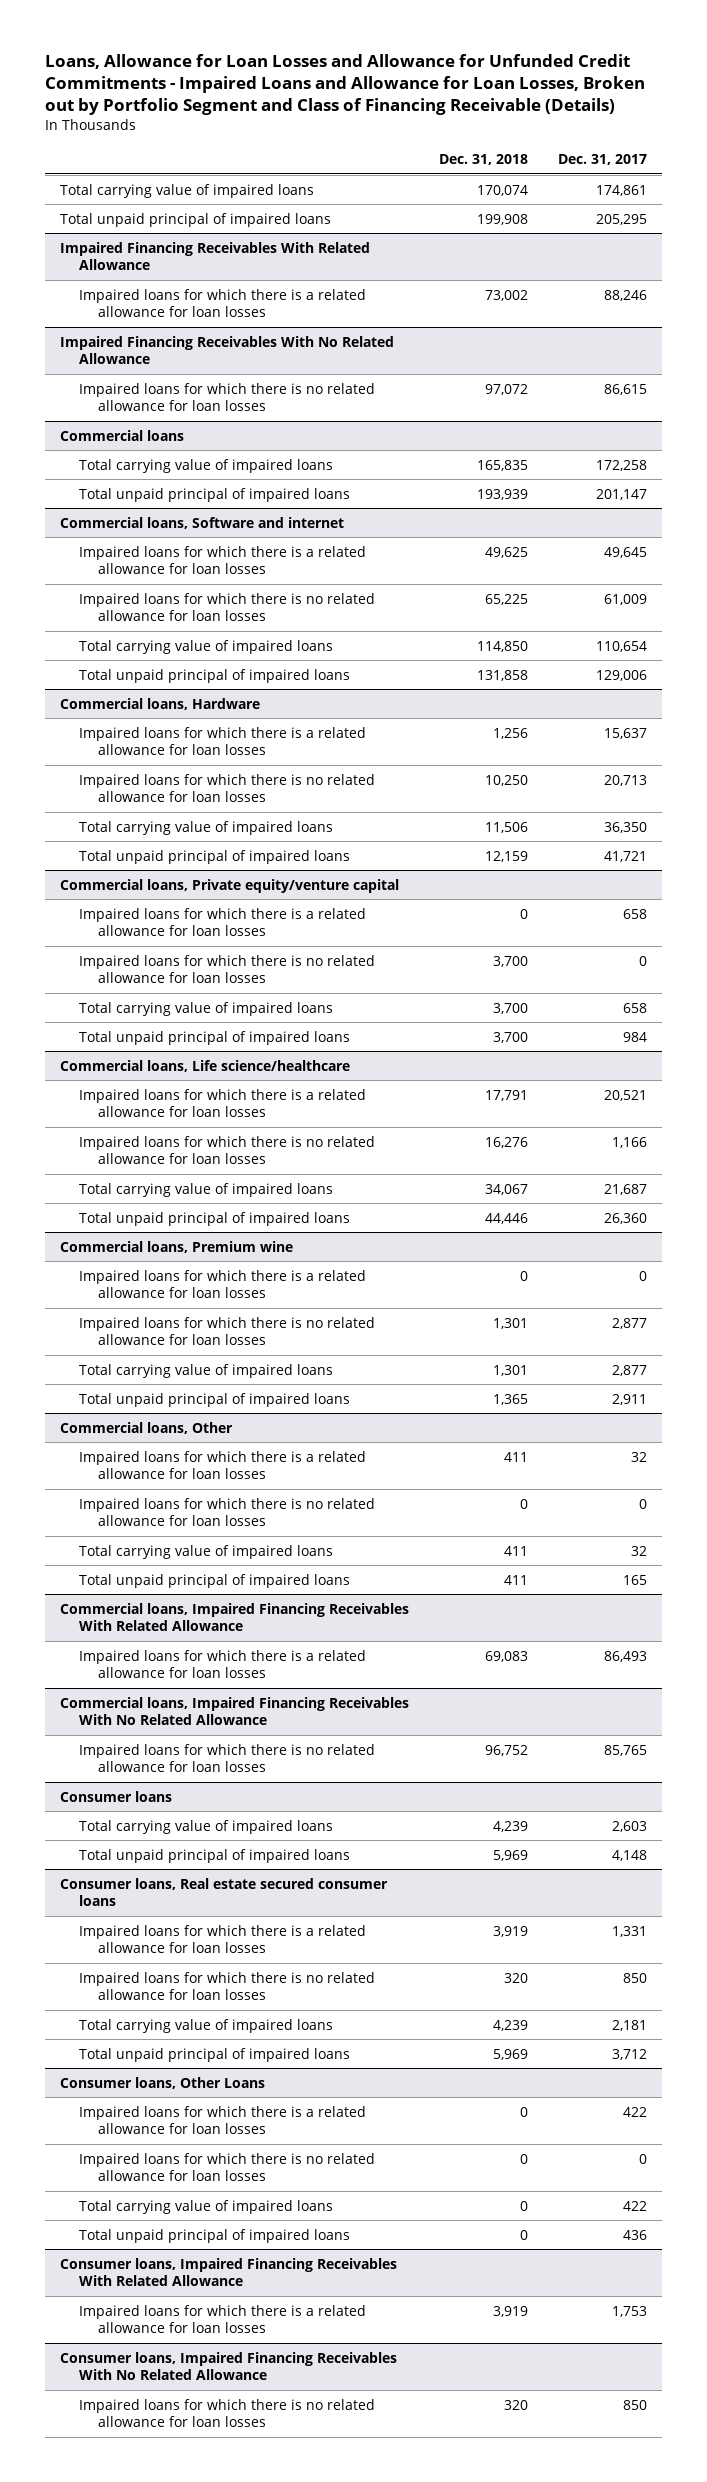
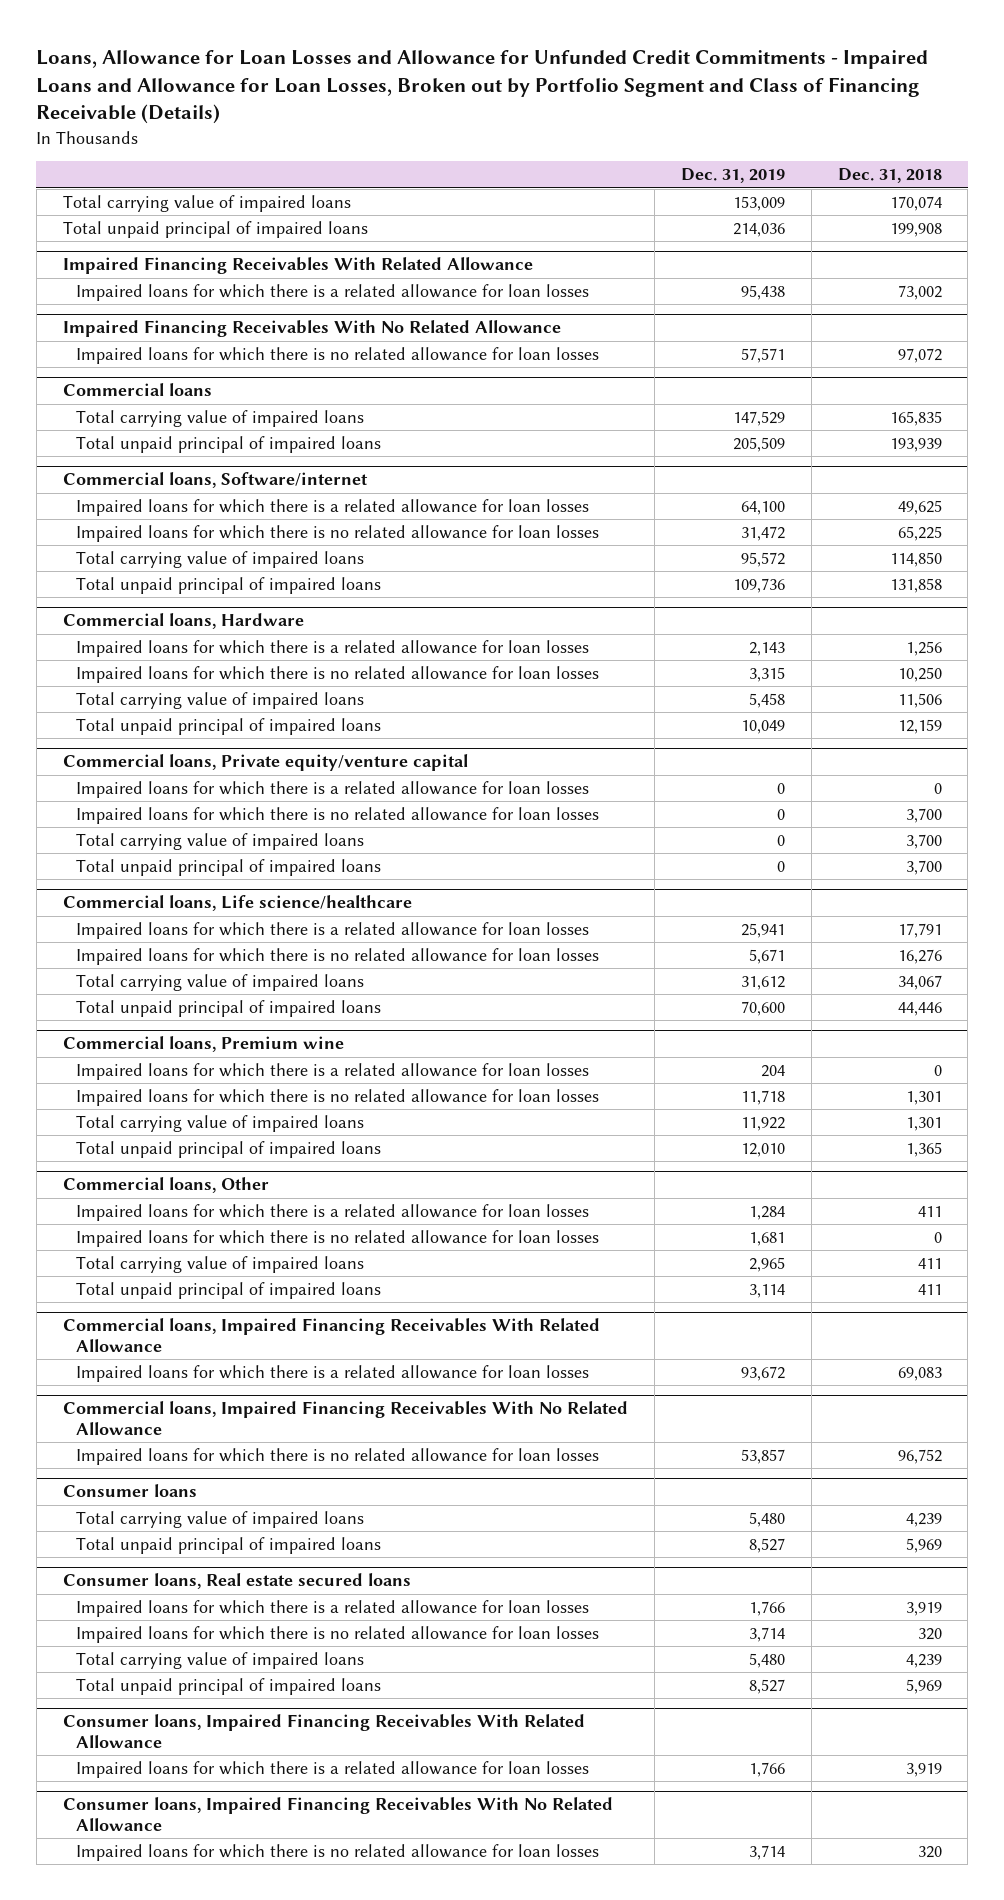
[558,154,648,166] Dec. 31, 2017 -> none
none -> [680,168,785,184] Dec. 31, 2019
[60,516,345,529] Commercial loans, Software and internet -> [62,472,368,489] Commercial loans, Software/internet
[60,1877,389,1907] Consumer loans, Real estate secured consumer loans -> [62,1573,411,1590] Consumer loans, Real estate secured loans
[60,2076,266,2089] Consumer loans, Other Loans -> none
[79,2105,367,2135] Impaired loans for which there is a related allowance for loan losses -> none
[79,2152,376,2182] Impaired loans for which there is no related allowance for loan losses -> none
[79,2199,334,2214] Total carrying value of impaired loans -> none
[79,2228,351,2243] Total unpaid principal of impaired loans -> none

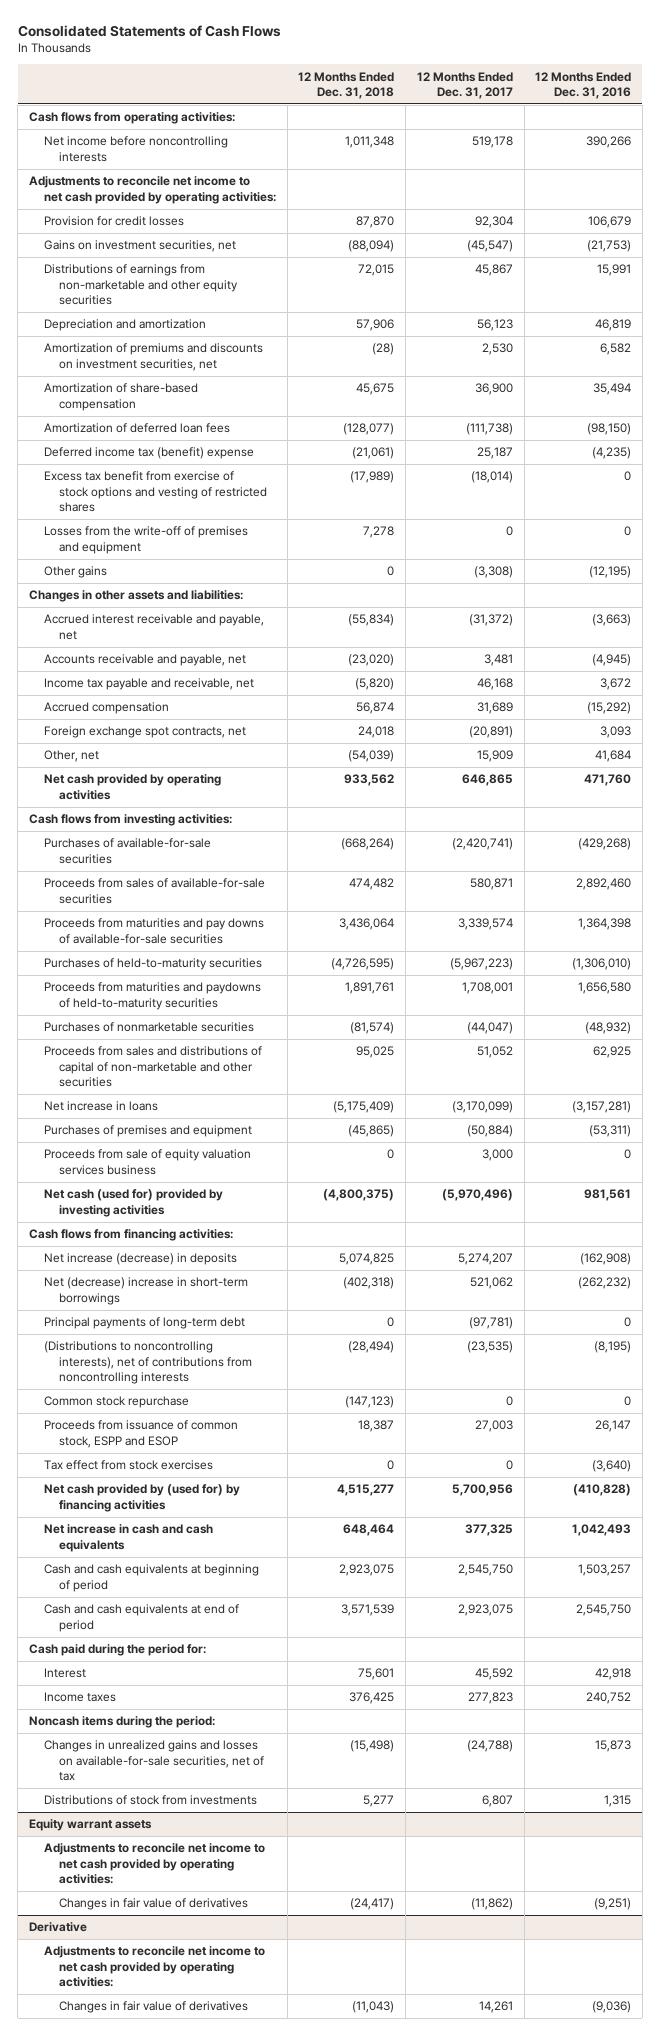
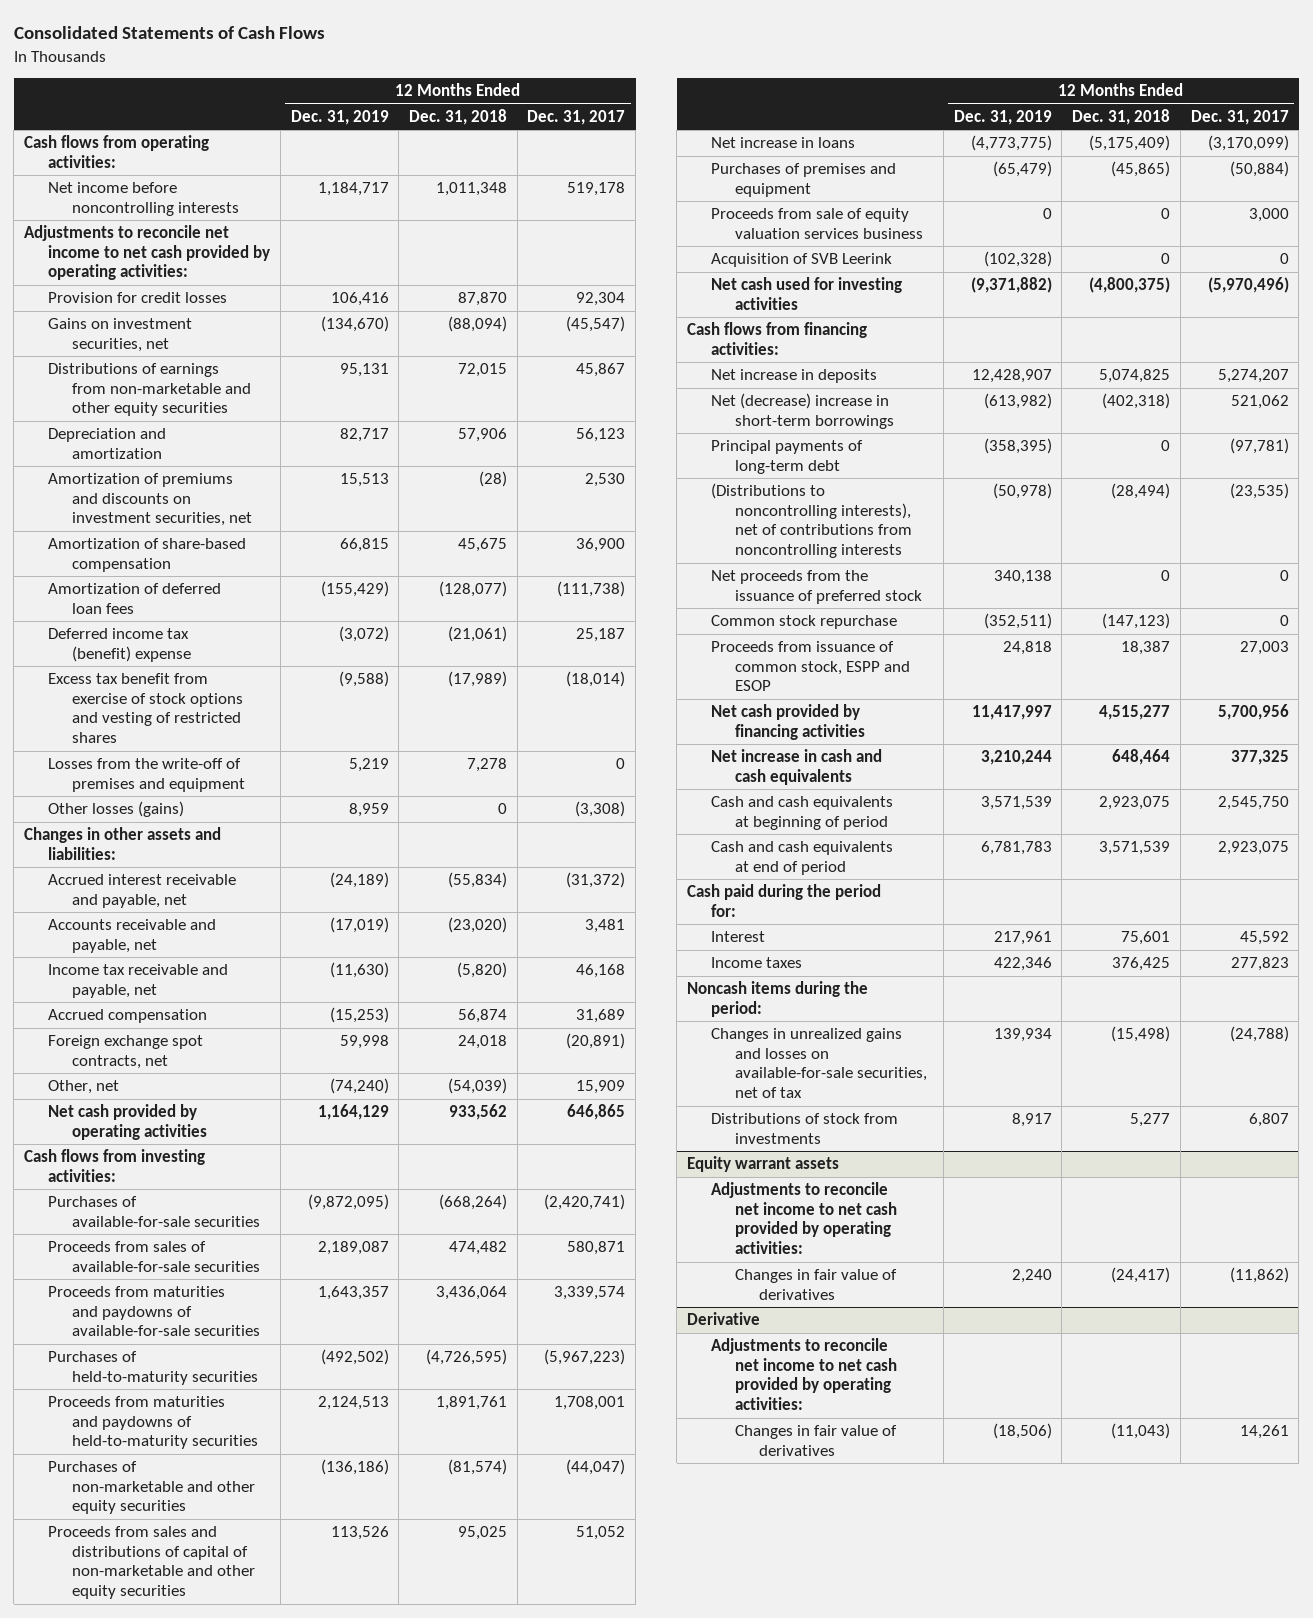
[535,71,632,100] 12 Months Ended Dec. 31, 2016 -> none
none -> [290,109,389,125] Dec. 31, 2019
[44,566,108,579] Other gains -> [48,801,185,818] Other losses (gains)
[44,678,255,691] Income tax payable and receivable, net -> [48,964,229,998] Income tax receivable and payable, net
[44,918,265,944] Proceeds from maturities and pay downs of available-for-sale securities -> [48,1286,261,1337] Proceeds from maturities and paydowns of available-for-sale securities
[44,1022,255,1033] Purchases of nonmarketable securities -> [48,1461,256,1515] Purchases of non-marketable and other equity securities
[44,1046,263,1088] Proceeds from sales and distributions of capital of non-marketable and other securities -> [48,1526,256,1600] Proceeds from sales and distributions of capital of non-marketable and other equity securities
none -> [711,253,893,268] Acquisition of SVB Leerink
[44,1189,224,1217] Net cash (used for) provided by investing activities -> [711,277,903,310] Net cash used for investing activities
[44,1253,238,1266] Net increase (decrease) in deposits -> [711,369,878,384] Net increase in deposits
none -> [711,570,923,604] Net proceeds from the issuance of preferred stock
[44,1460,214,1471] Tax effect from stock exercises -> none
[44,1484,241,1512] Net cash provided by (used for) by financing activities -> [711,704,866,740] Net cash provided by financing activities

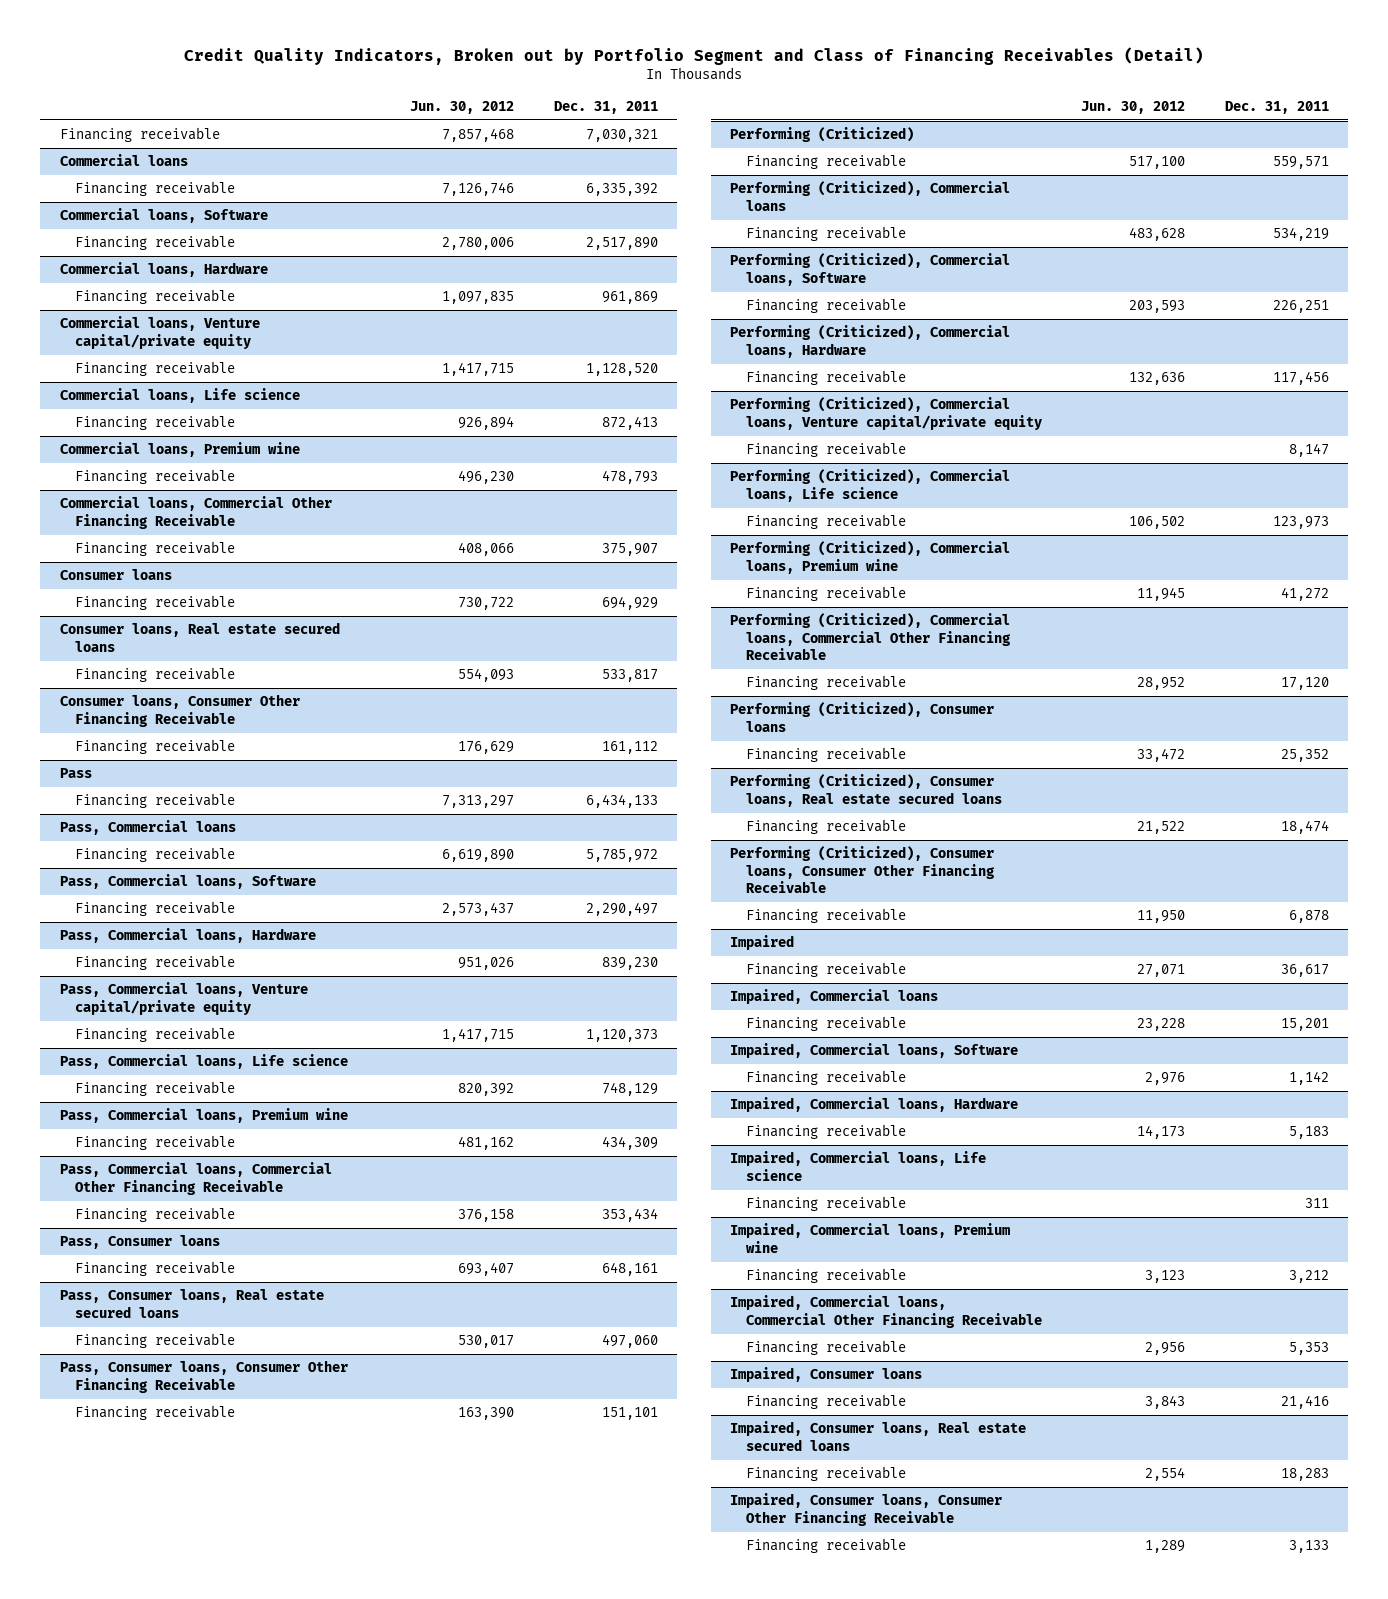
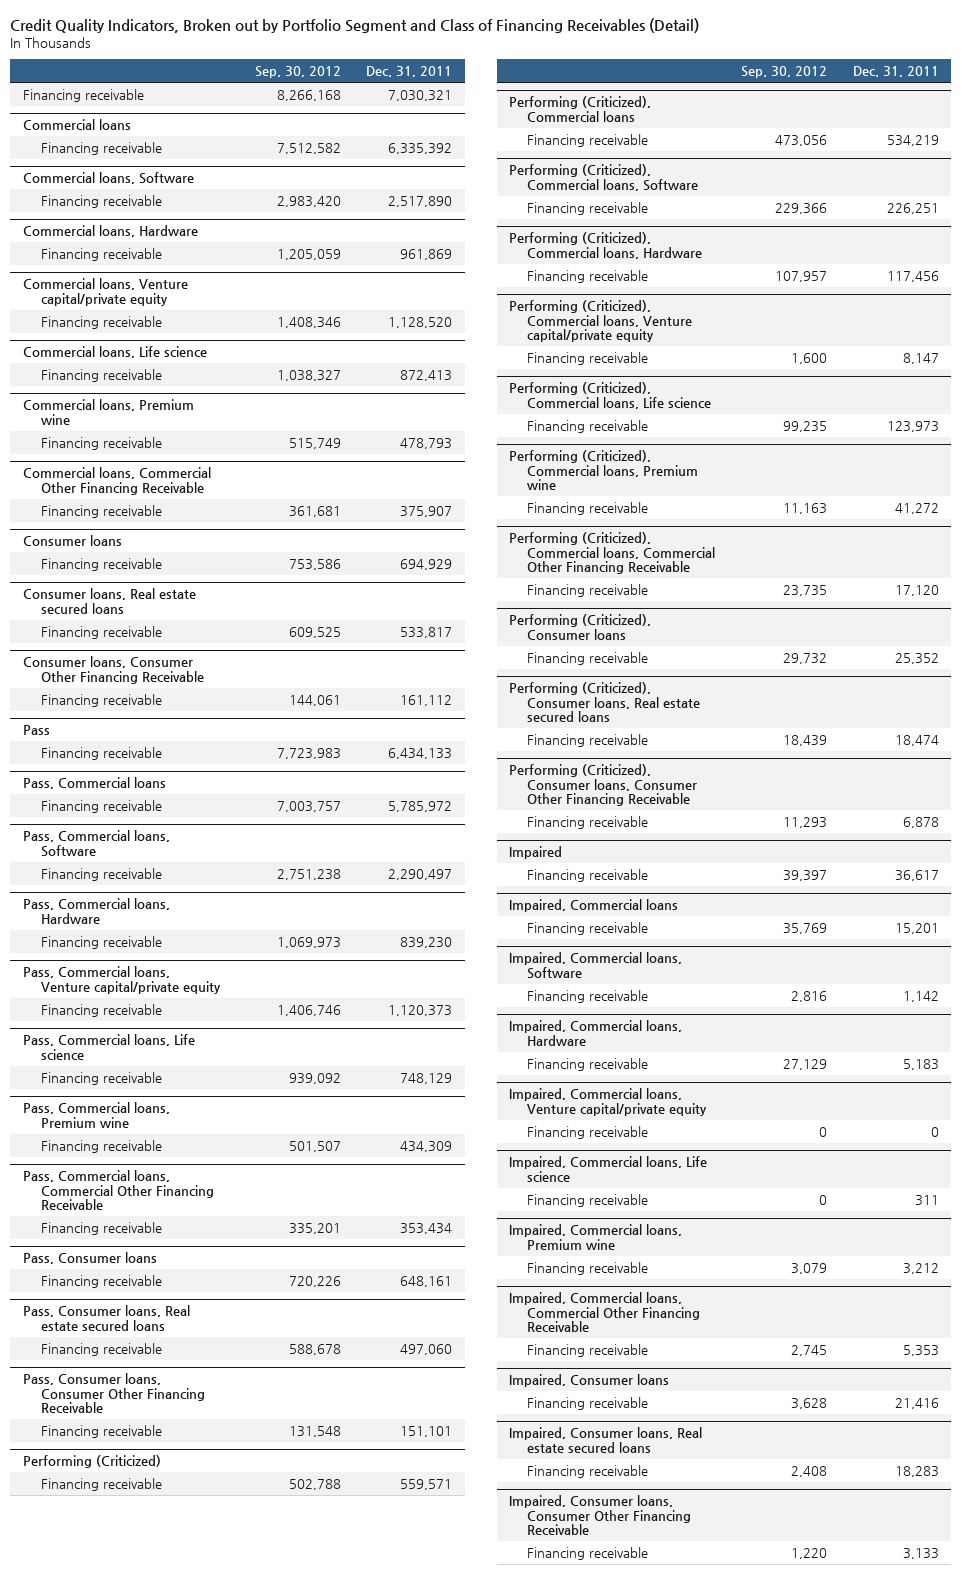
[410,100,515,114] Jun. 30, 2012 -> none
none -> [254,66,341,79] Sep. 30, 2012
none -> [509,1088,708,1116] Impaired, Commercial loans, Venture capital/private equity
none -> [527,1125,649,1139] Financing receivable

